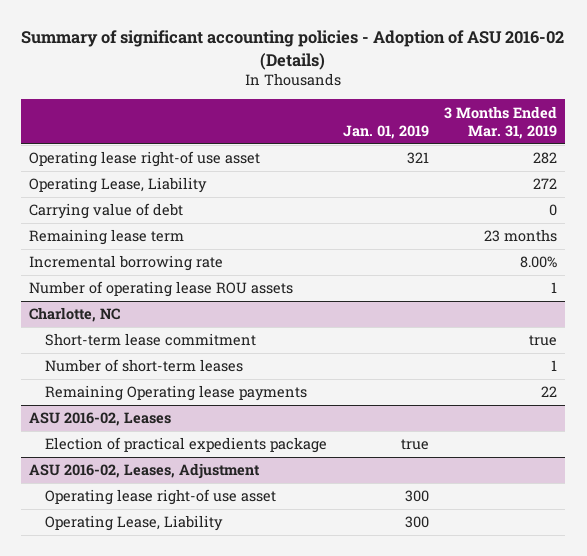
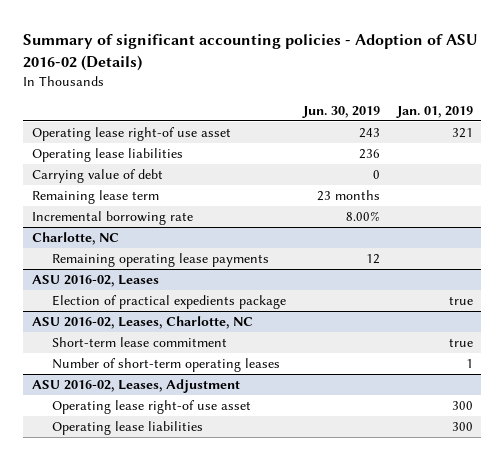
[444,105,558,139] 3 Months Ended Mar. 31, 2019 -> none
none -> [302,105,381,118] Jun. 30, 2019
[29,177,208,194] Operating Lease, Liability -> [31,147,183,162] Operating lease liabilities
[29,281,294,298] Number of operating lease ROU assets -> none
[45,333,257,347] Short-term lease commitment -> none
[45,359,244,373] Number of short-term leases -> none
[45,385,308,402] Remaining Operating lease payments -> [52,252,270,267] Remaining operating lease payments
none -> [31,315,253,329] ASU 2016-02, Leases, Charlotte, NC
none -> [52,336,228,347] Short-term lease commitment
none -> [52,357,281,372] Number of short-term operating leases
[45,515,224,532] Operating Lease, Liability -> [52,420,204,435] Operating lease liabilities

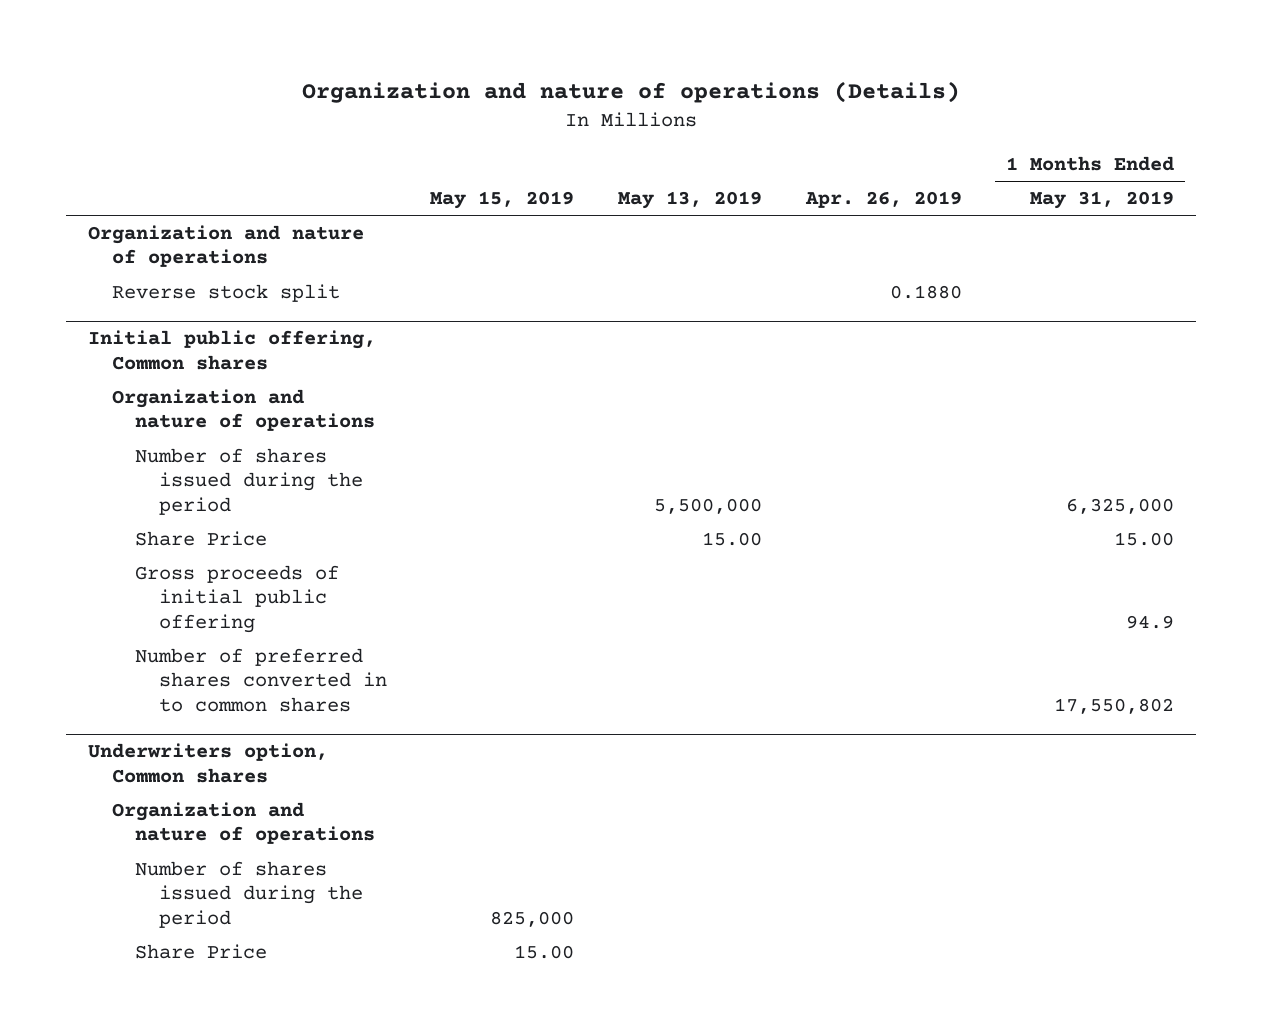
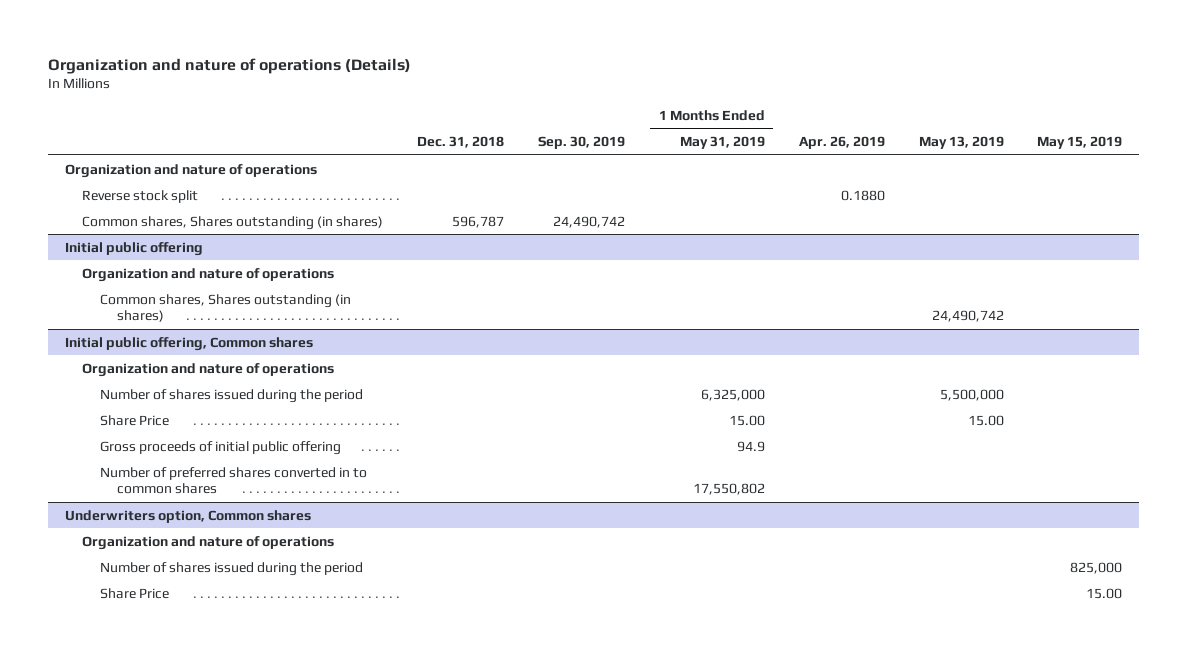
none -> [417,136,505,149] Dec. 31, 2018
none -> [538,136,626,150] Sep. 30, 2019
none -> [82,215,384,230] Common shares, Shares outstanding (in shares)
none -> [65,241,204,256] Initial public offering
none -> [82,267,335,282] Organization and nature of operations
none -> [99,293,351,323] Common shares, Shares outstanding (in shares)

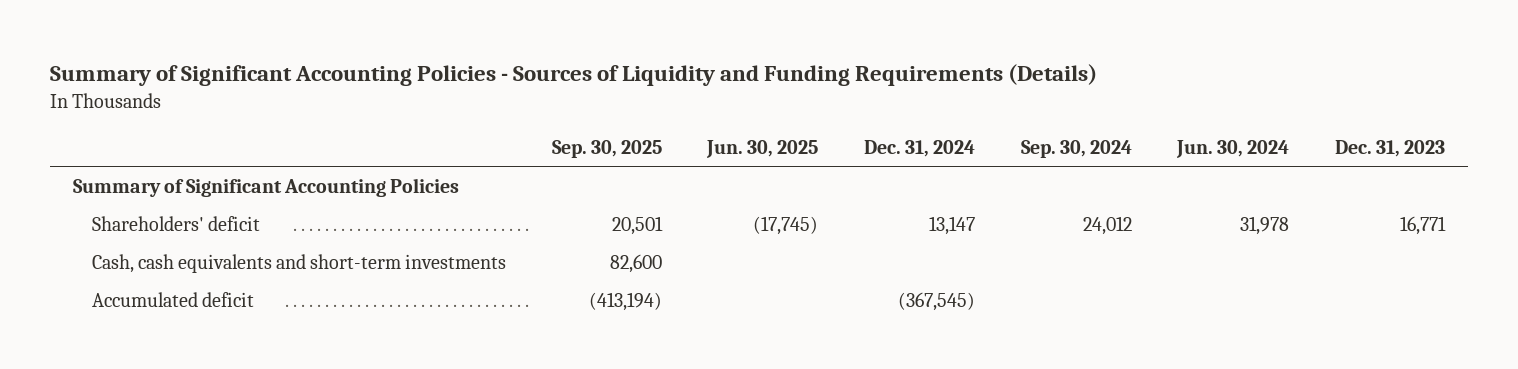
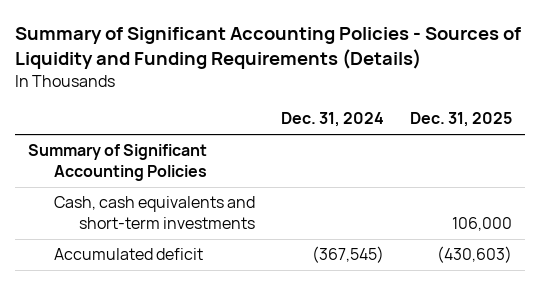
[551,139,662,158] Sep. 30, 2025 -> none
[706,139,819,158] Jun. 30, 2025 -> none
[1020,139,1132,158] Sep. 30, 2024 -> none
[1176,139,1290,158] Jun. 30, 2024 -> none
[1335,139,1446,157] Dec. 31, 2023 -> none
none -> [409,112,512,128] Dec. 31, 2025
[91,215,260,231] Shareholders' deficit -> none

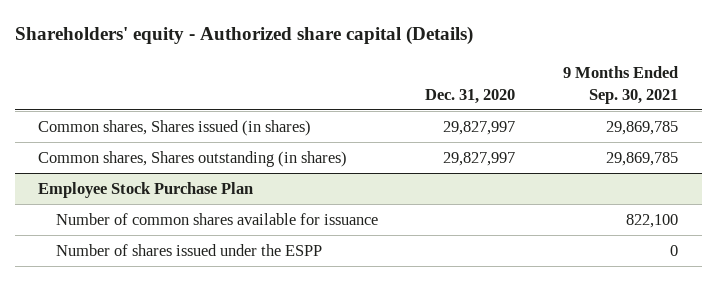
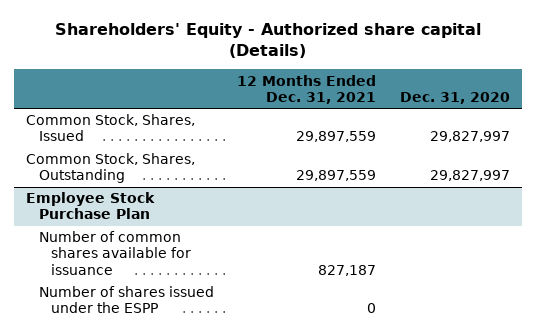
[14,26,473,46] Shareholders' equity - Authorized share capital (Details) -> [55,23,482,58] Shareholders' Equity - Authorized share capital (Details)
[563,66,679,104] 9 Months Ended Sep. 30, 2021 -> none
none -> [237,74,377,104] 12 Months Ended Dec. 31, 2021
[38,120,312,137] Common shares, Shares issued (in shares) -> [26,114,196,142] Common Stock, Shares, Issued
[38,151,348,168] Common shares, Shares outstanding (in shares) -> [26,153,196,184] Common Stock, Shares, Outstanding

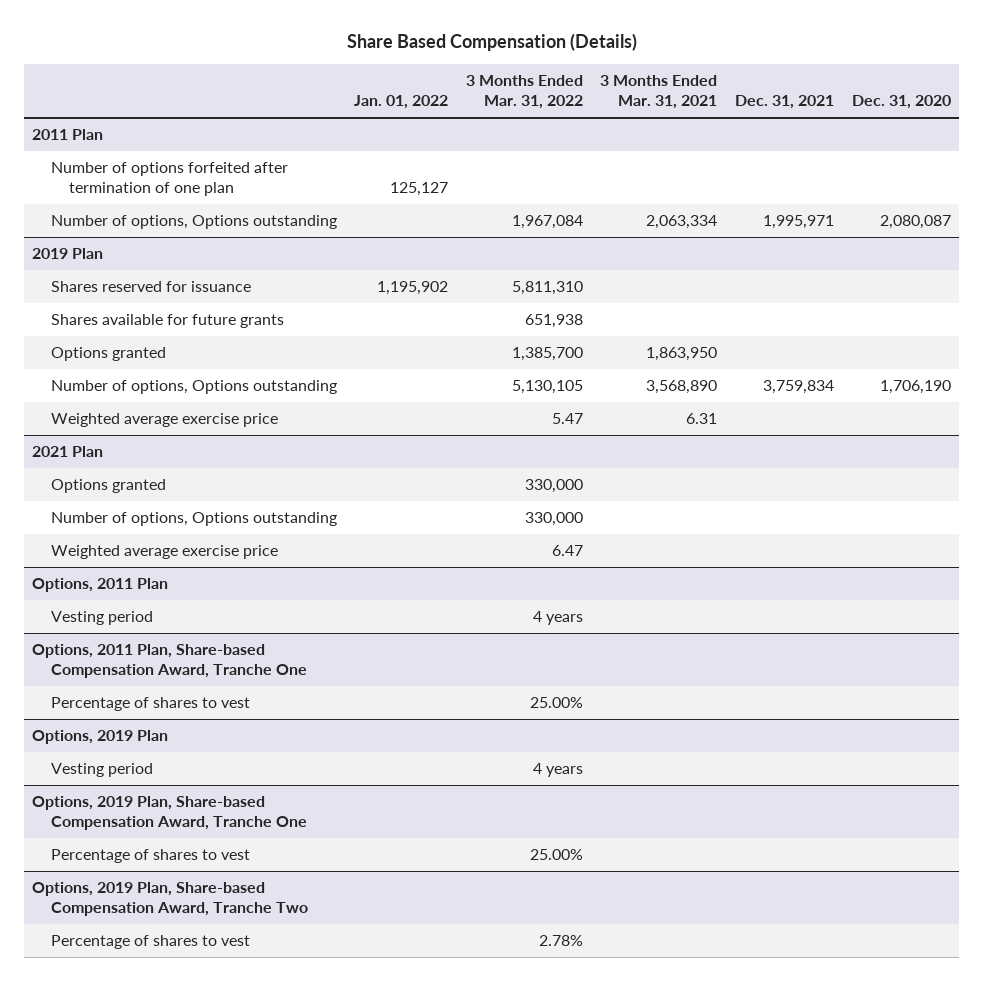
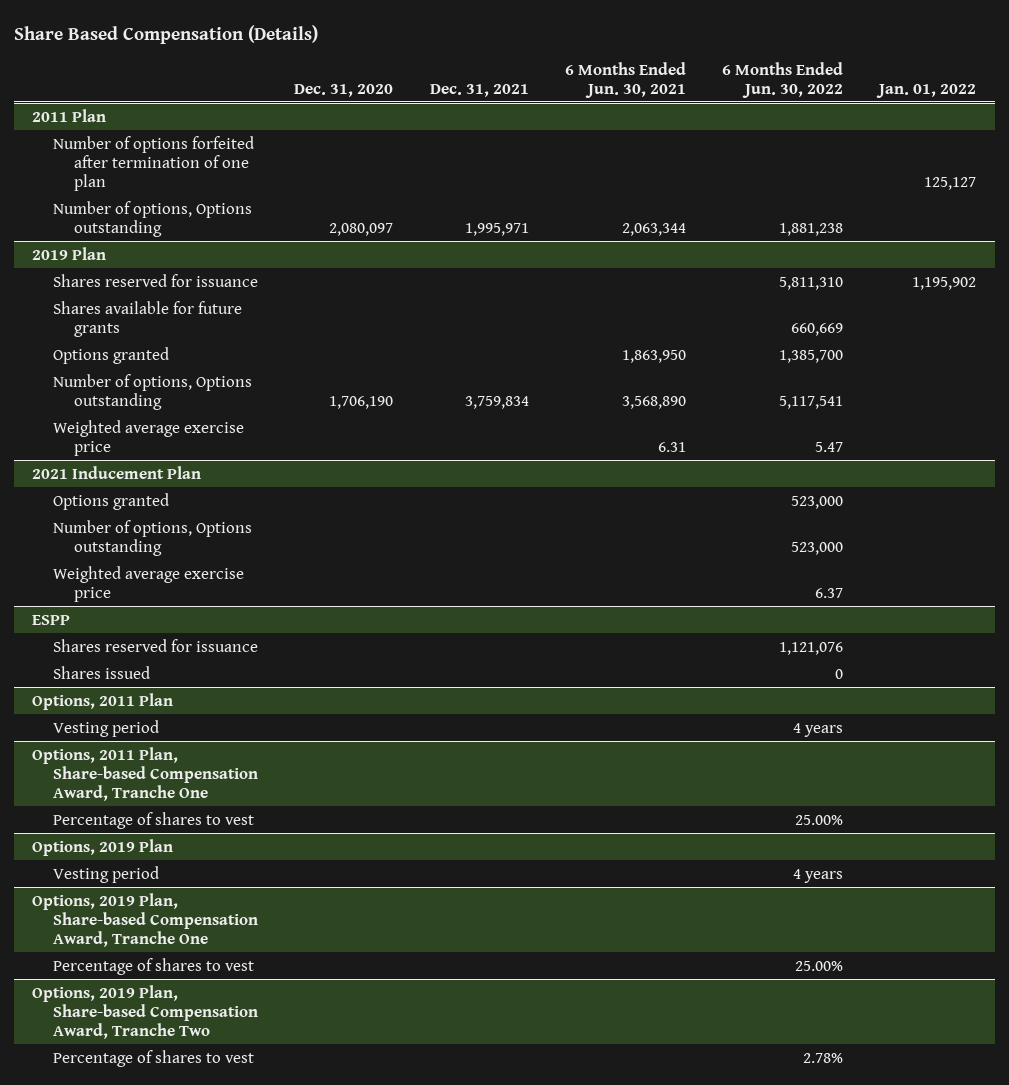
[465,75,583,110] 3 Months Ended Mar. 31, 2022 -> none
[600,75,718,110] 3 Months Ended Mar. 31, 2021 -> none
none -> [564,61,686,98] 6 Months Ended Jun. 30, 2021
none -> [722,61,844,98] 6 Months Ended Jun. 30, 2022
[879,215,951,230] 2,080,087 -> [329,222,394,236] 2,080,097
[32,446,104,458] 2021 Plan -> none
[50,479,166,494] Options granted -> none
[50,512,337,527] Number of options, Options outstanding -> none
[50,545,278,560] Weighted average exercise price -> none
none -> [32,465,202,479] 2021 Inducement Plan
none -> [53,492,170,510] Options granted
none -> [53,519,253,556] Number of options, Options outstanding
none -> [53,565,245,602] Weighted average exercise price
none -> [32,614,71,625] ESPP
none -> [53,638,259,652] Shares reserved for issuance
none -> [53,665,151,679] Shares issued

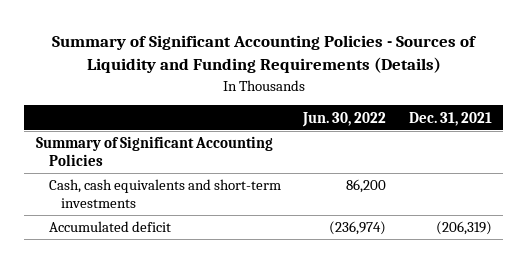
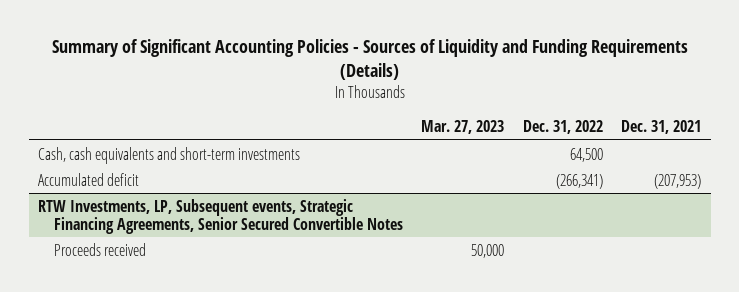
[302,111,387,127] Jun. 30, 2022 -> none
none -> [421,120,505,135] Mar. 27, 2023
none -> [522,120,603,135] Dec. 31, 2022
[35,136,273,167] Summary of Significant Accounting Policies -> none
[435,221,492,236] (206,319) -> [654,173,702,189] (207,953)
none -> [38,198,403,234] RTW Investments, LP, Subsequent events, Strategic Financing Agreements, Senior Secured Convertible Notes
none -> [53,242,146,256] Proceeds received

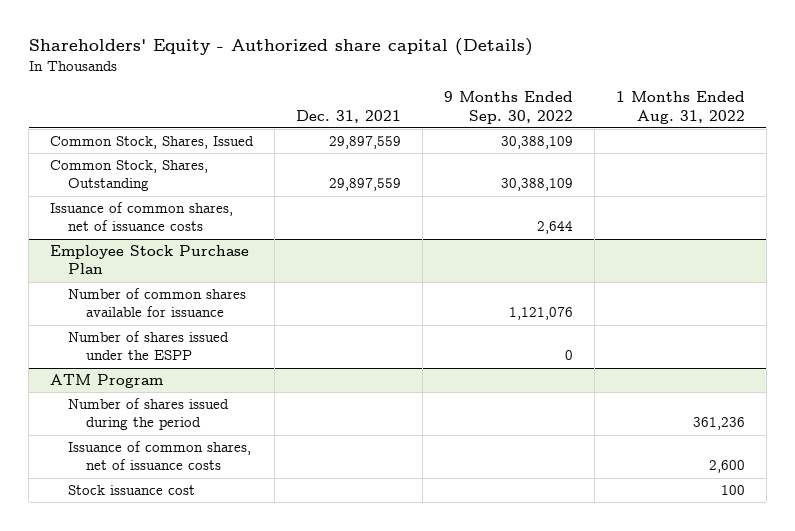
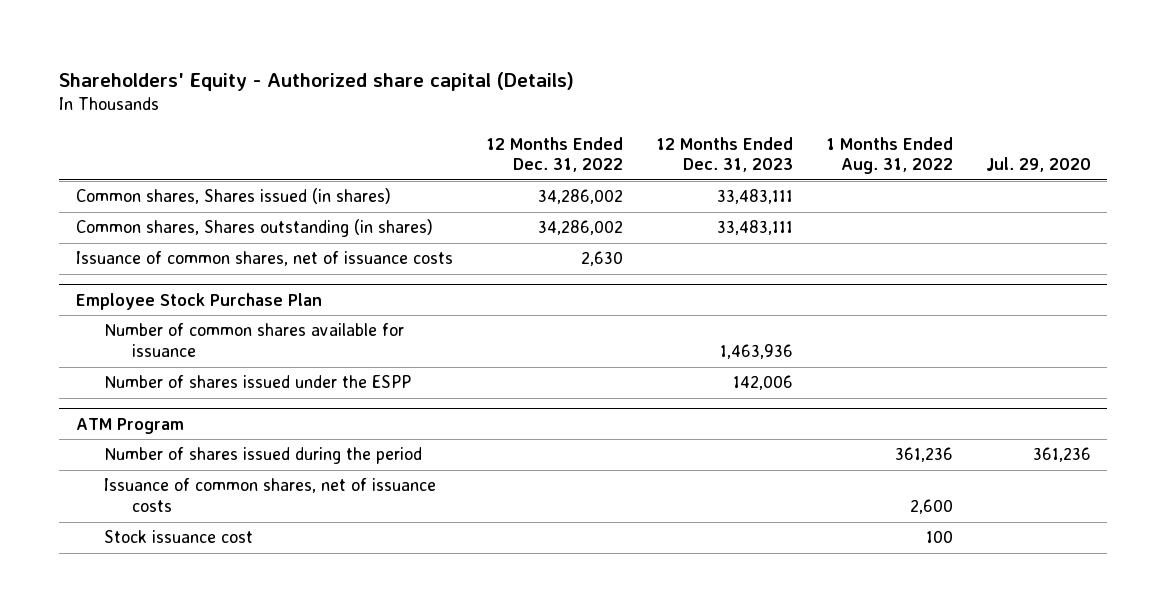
[295,109,401,123] Dec. 31, 2021 -> none
[443,91,573,124] 9 Months Ended Sep. 30, 2022 -> none
none -> [485,136,623,173] 12 Months Ended Dec. 31, 2022
none -> [655,136,793,173] 12 Months Ended Dec. 31, 2023
none -> [985,157,1091,173] Jul. 29, 2020
[50,136,255,150] Common Stock, Shares, Issued -> [75,188,391,205] Common shares, Shares issued (in shares)
[50,160,209,192] Common Stock, Shares, Outstanding -> [75,219,433,238] Common shares, Shares outstanding (in shares)

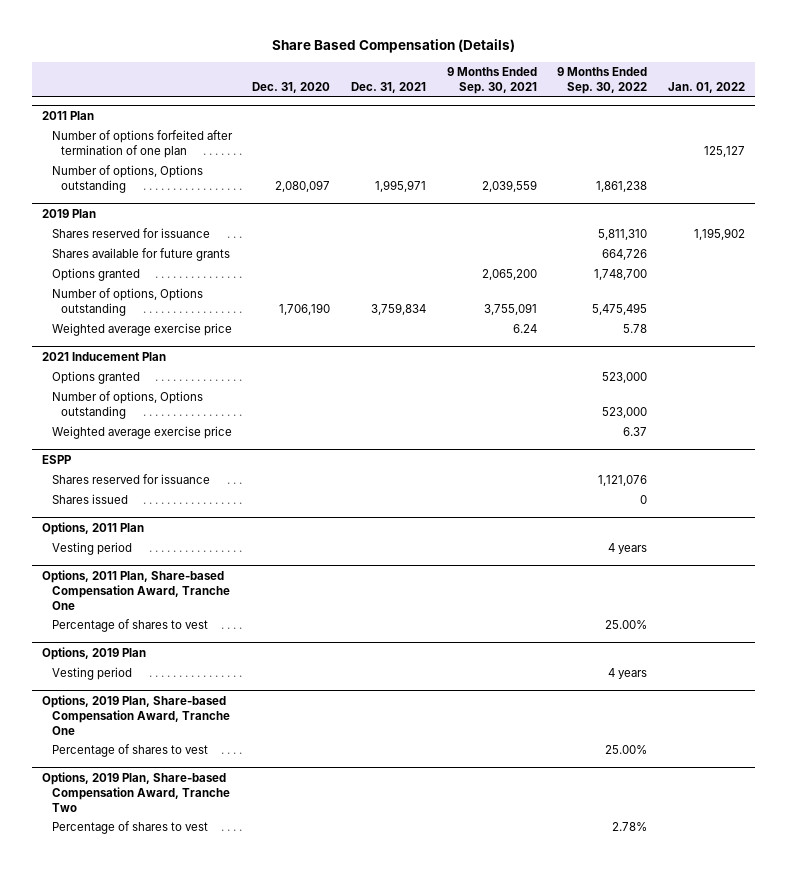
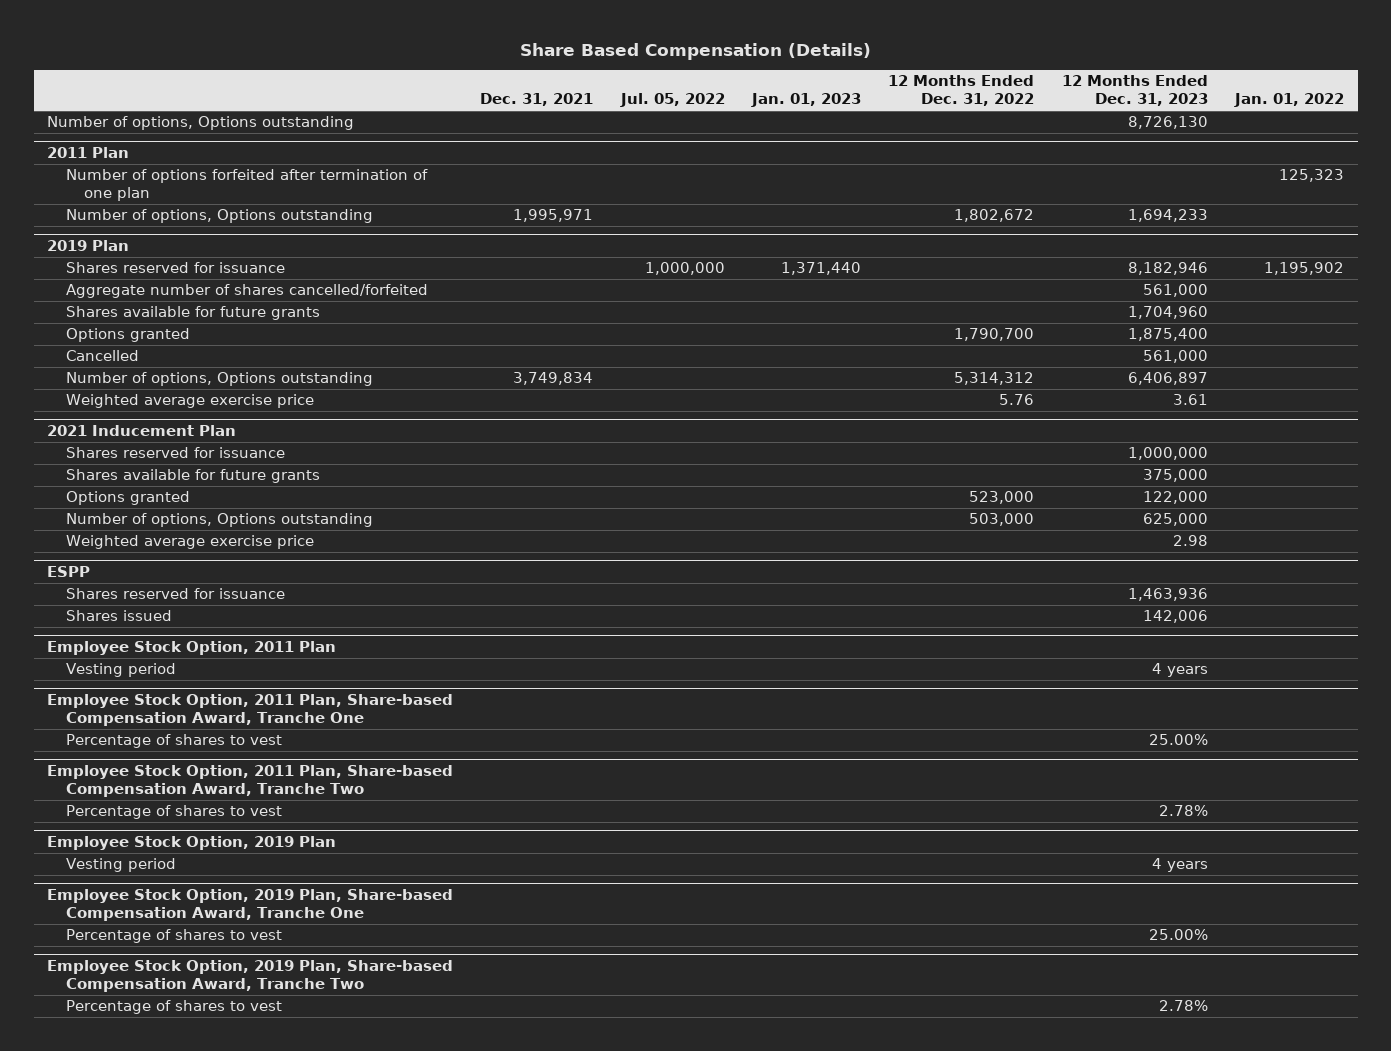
[252,81,331,93] Dec. 31, 2020 -> none
[446,66,537,94] 9 Months Ended Sep. 30, 2021 -> none
[557,66,648,94] 9 Months Ended Sep. 30, 2022 -> none
none -> [619,93,725,108] Jul. 05, 2022
none -> [751,93,862,108] Jan. 01, 2023
none -> [888,75,1035,107] 12 Months Ended Dec. 31, 2022
none -> [1061,75,1208,107] 12 Months Ended Dec. 31, 2023
none -> [47,116,355,131] Number of options, Options outstanding
[704,146,746,158] 125,127 -> [1279,169,1345,183] 125,323
none -> [65,284,428,299] Aggregate number of shares cancelled/forfeited
none -> [65,350,139,362] Cancelled
[371,303,427,316] 3,759,834 -> [513,372,594,386] 3,749,834
none -> [65,447,285,459] Shares reserved for issuance
none -> [65,469,320,484] Shares available for future grants
[42,521,145,535] Options, 2011 Plan -> [47,641,337,656] Employee Stock Option, 2011 Plan
[42,569,230,610] Options, 2011 Plan, Share-based Compensation Award, Tranche One -> [47,694,454,727] Employee Stock Option, 2011 Plan, Share-based Compensation Award, Tranche One
none -> [47,765,454,798] Employee Stock Option, 2011 Plan, Share-based Compensation Award, Tranche Two
none -> [65,805,282,820] Percentage of shares to vest
[42,646,147,660] Options, 2019 Plan -> [47,836,337,851] Employee Stock Option, 2019 Plan
[42,694,230,735] Options, 2019 Plan, Share-based Compensation Award, Tranche One -> [47,889,454,922] Employee Stock Option, 2019 Plan, Share-based Compensation Award, Tranche One
[42,771,230,812] Options, 2019 Plan, Share-based Compensation Award, Tranche Two -> [47,960,454,993] Employee Stock Option, 2019 Plan, Share-based Compensation Award, Tranche Two

